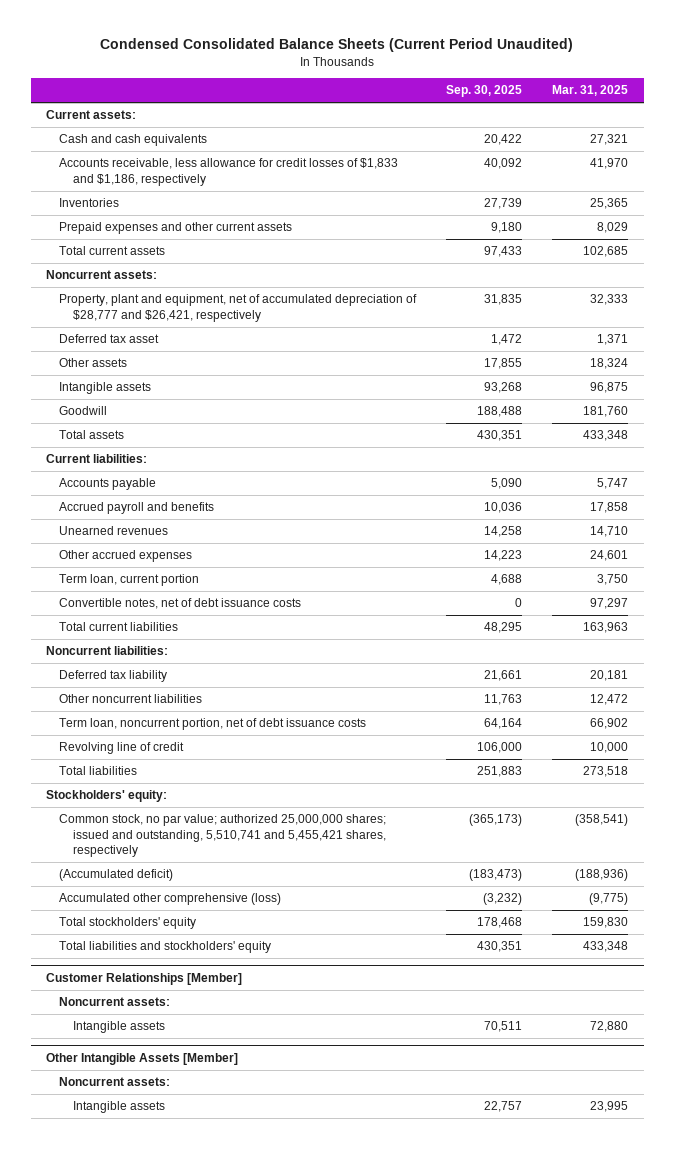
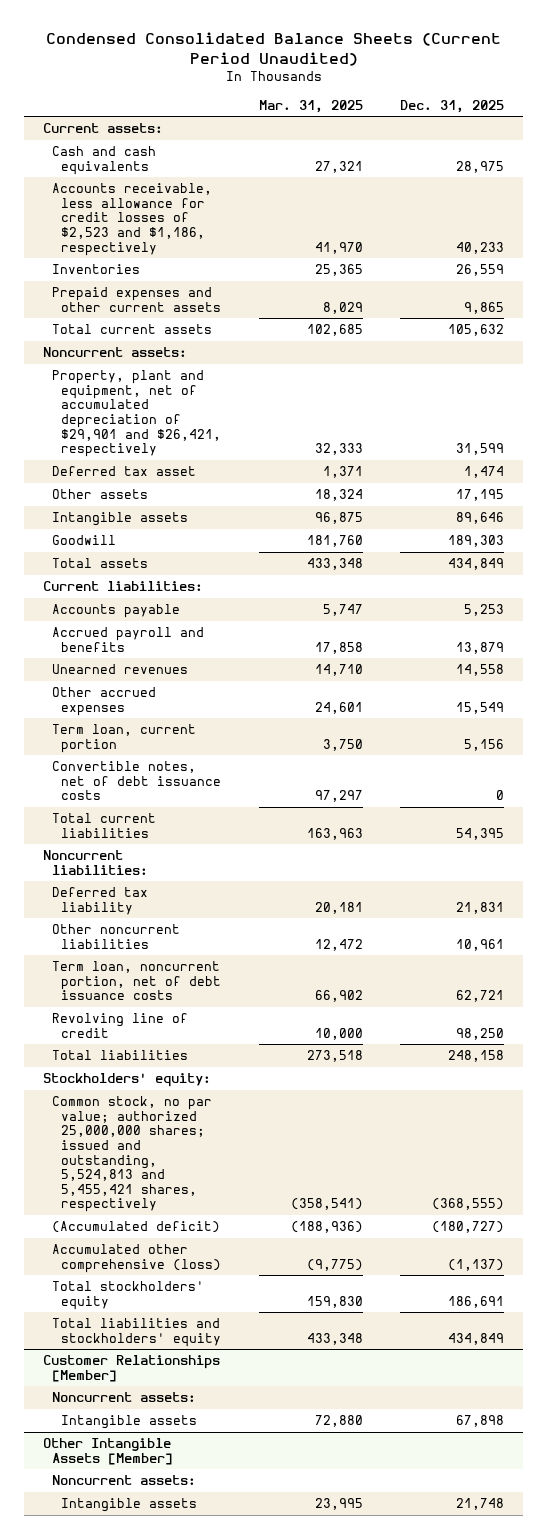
[446,85,523,98] Sep. 30, 2025 -> none
none -> [400,99,505,113] Dec. 31, 2025
[59,158,399,186] Accounts receivable, less allowance for credit losses of $1,833 and $1,186, respectively -> [52,183,213,256] Accounts receivable, less allowance for credit losses of $2,523 and $1,186, respectively
[59,294,418,322] Property, plant and equipment, net of accumulated depreciation of $28,777 and $26,421, respectively -> [52,370,222,458] Property, plant and equipment, net of accumulated depreciation of $29,901 and $26,421, respectively
[59,814,387,858] Common stock, no par value; authorized 25,000,000 shares; issued and outstanding, 5,510,741 and 5,455,421 shares, respectively -> [52,1096,213,1213] Common stock, no par value; authorized 25,000,000 shares; issued and outstanding, 5,524,813 and 5,455,421 shares, respectively

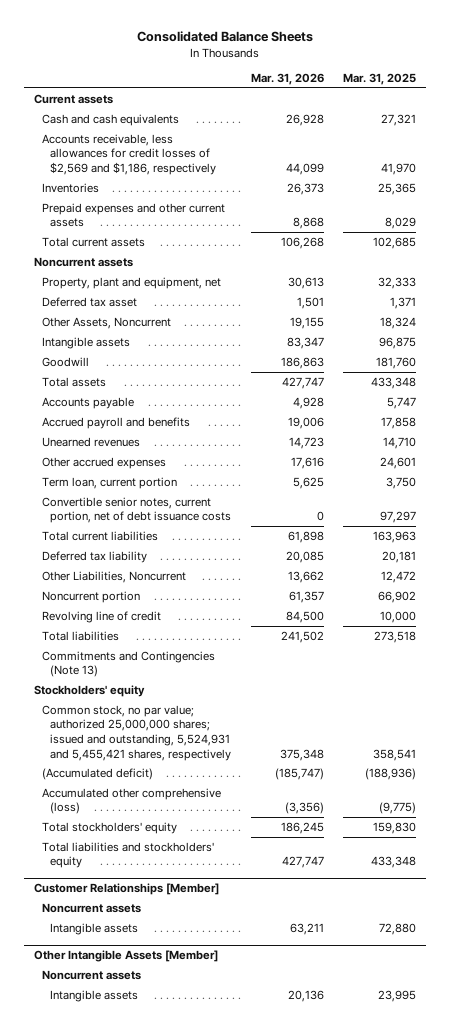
[45,31,501,66] Condensed Consolidated Balance Sheets (Current Period Unaudited) -> [136,31,313,43] Consolidated Balance Sheets
[400,99,505,113] Dec. 31, 2025 -> none
none -> [250,72,324,85] Mar. 31, 2026
[43,123,164,134] Current assets: -> [33,93,113,104] Current assets
[52,183,213,256] Accounts receivable, less allowance for credit losses of $2,523 and $1,186, respectively -> [41,133,216,175] Accounts receivable, less allowances for credit losses of $2,569 and $1,186, respectively
[43,347,188,358] Noncurrent assets: -> [33,256,133,267] Noncurrent assets
[52,370,222,458] Property, plant and equipment, net of accumulated depreciation of $29,901 and $26,421, respectively -> [41,276,221,289] Property, plant and equipment, net
[52,489,149,500] Other assets -> [41,316,171,329] Other Assets, Noncurrent
[43,581,204,592] Current liabilities: -> none
[52,761,222,801] Convertible notes, net of debt issuance costs -> [41,496,231,524] Convertible senior notes, current portion, net of debt issuance costs
[43,850,149,875] Noncurrent liabilities: -> none
[52,924,181,949] Other noncurrent liabilities -> [41,570,186,583] Other Liabilities, Noncurrent
[52,961,222,1001] Term loan, noncurrent portion, net of debt issuance costs -> [41,590,140,603] Noncurrent portion
none -> [41,650,215,678] Commitments and Contingencies (Note 13)
[43,1073,212,1088] Stockholders' equity: -> [33,684,145,697] Stockholders' equity
[52,1096,213,1213] Common stock, no par value; authorized 25,000,000 shares; issued and outstanding, 5,524,813 and 5,455,421 shares, respectively -> [41,704,231,761] Common stock, no par value; authorized 25,000,000 shares; issued and outstanding, 5,524,931 and 5,455,421 shares, respectively
[290,1198,363,1211] (358,541) -> [373,748,417,761] 358,541
[52,1392,197,1403] Noncurrent assets: -> [41,902,141,913] Noncurrent assets
[52,1475,197,1486] Noncurrent assets: -> [41,969,141,980] Noncurrent assets

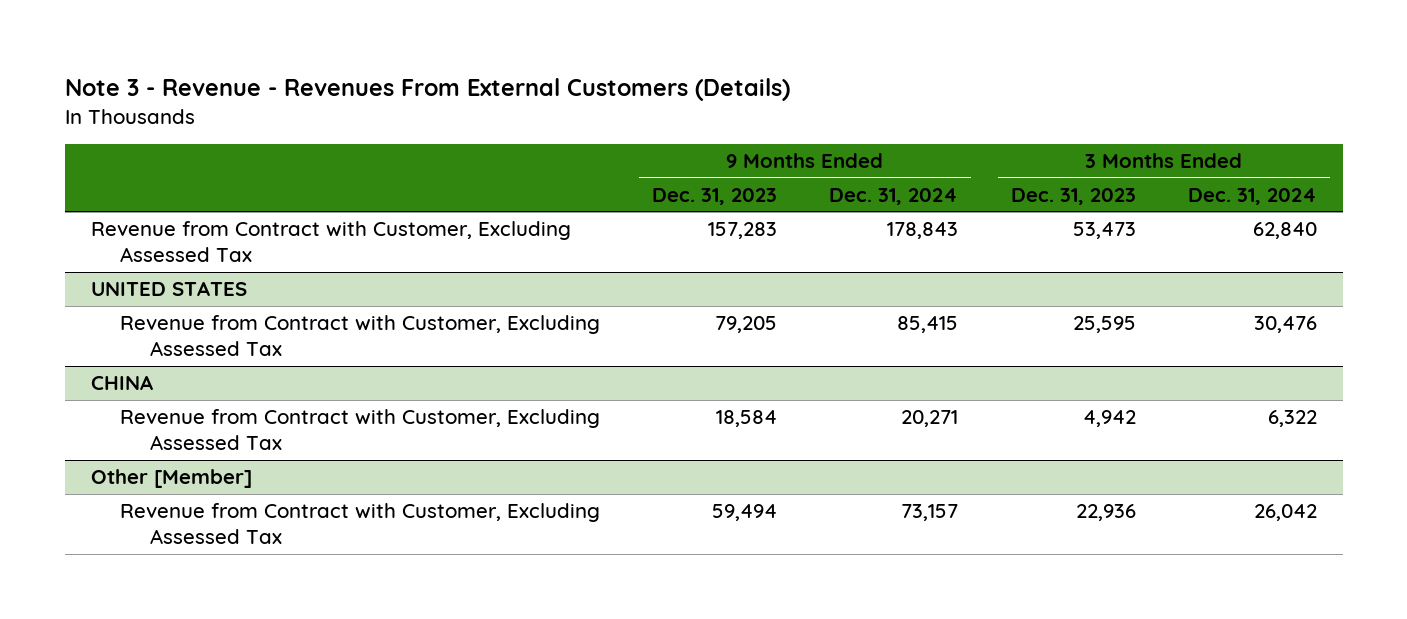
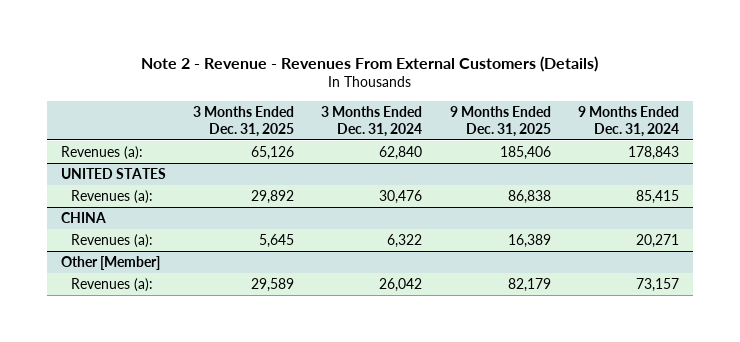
[64,78,790,102] Note 3 - Revenue - Revenues From External Customers (Details) -> [140,55,598,72] Note 2 - Revenue - Revenues From External Customers (Details)
[652,187,778,205] Dec. 31, 2023 -> none
[1010,187,1136,205] Dec. 31, 2023 -> none
none -> [193,105,295,137] 3 Months Ended Dec. 31, 2025
none -> [449,105,551,137] 9 Months Ended Dec. 31, 2025
[90,221,571,263] Revenue from Contract with Customer, Excluding Assessed Tax -> [60,145,143,160] Revenues (a):
[120,315,601,357] Revenue from Contract with Customer, Excluding Assessed Tax -> [70,189,153,204] Revenues (a):
[120,409,601,451] Revenue from Contract with Customer, Excluding Assessed Tax -> [70,233,153,248] Revenues (a):
[120,503,601,545] Revenue from Contract with Customer, Excluding Assessed Tax -> [70,277,153,292] Revenues (a):

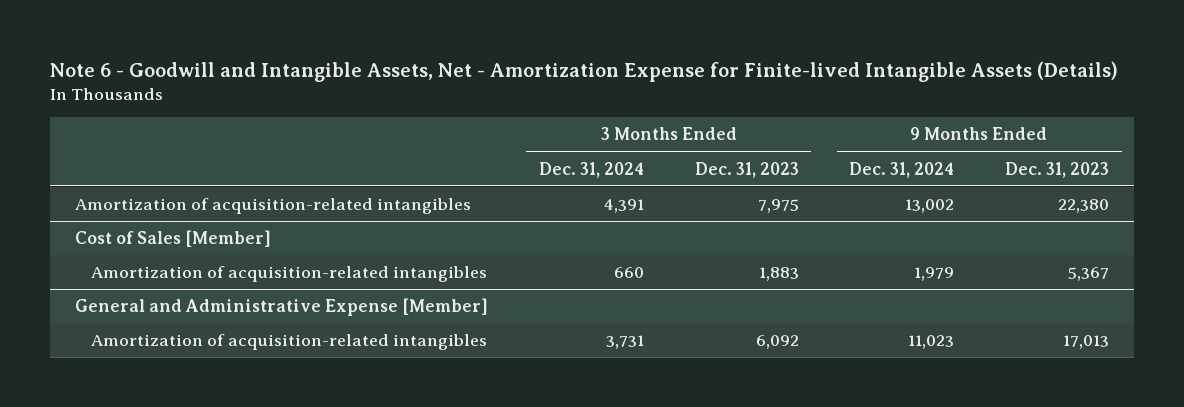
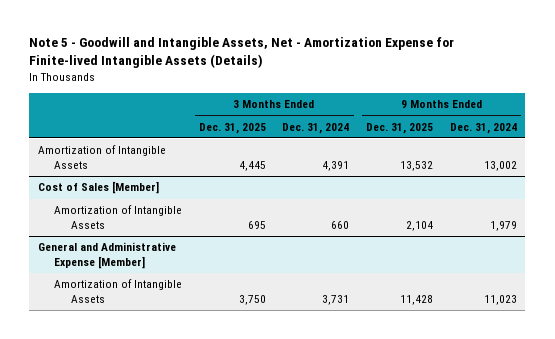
[49,60,1118,82] Note 6 - Goodwill and Intangible Assets, Net - Amortization Expense for Finite-lived Intangible Assets (Details) -> [29,37,455,69] Note 5 - Goodwill and Intangible Assets, Net - Amortization Expense for Finite-lived Intangible Assets (Details)
[694,161,799,178] Dec. 31, 2023 -> none
[1004,161,1109,178] Dec. 31, 2023 -> none
none -> [198,122,266,134] Dec. 31, 2025
none -> [366,122,434,134] Dec. 31, 2025
[75,198,472,215] Amortization of acquisition-related intangibles -> [37,145,166,170] Amortization of Intangible Assets
[91,266,488,283] Amortization of acquisition-related intangibles -> [54,205,183,230] Amortization of Intangible Assets
[91,334,488,351] Amortization of acquisition-related intangibles -> [54,279,183,304] Amortization of Intangible Assets

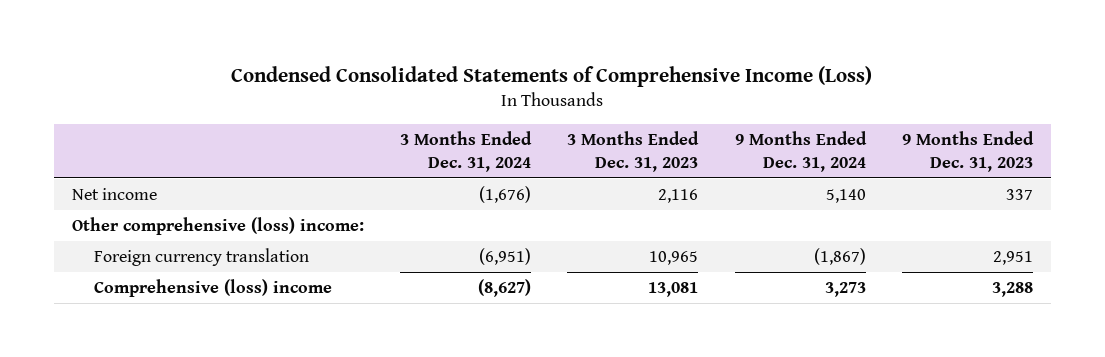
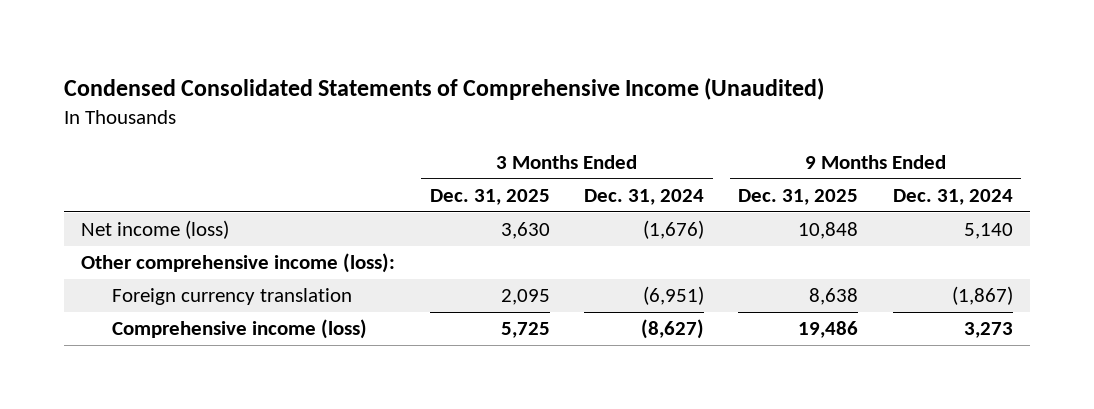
[231,65,873,87] Condensed Consolidated Statements of Comprehensive Income (Loss) -> [63,78,824,101] Condensed Consolidated Statements of Comprehensive Income (Unaudited)
[567,131,700,172] 3 Months Ended Dec. 31, 2023 -> none
[901,131,1034,172] 9 Months Ended Dec. 31, 2023 -> none
none -> [429,188,550,205] Dec. 31, 2025
none -> [738,188,859,205] Dec. 31, 2025
[71,188,157,201] Net income -> [81,220,230,240] Net income (loss)
[71,217,364,236] Other comprehensive (loss) income: -> [81,253,396,274] Other comprehensive income (loss):
[93,279,332,298] Comprehensive (loss) income -> [111,319,367,340] Comprehensive income (loss)

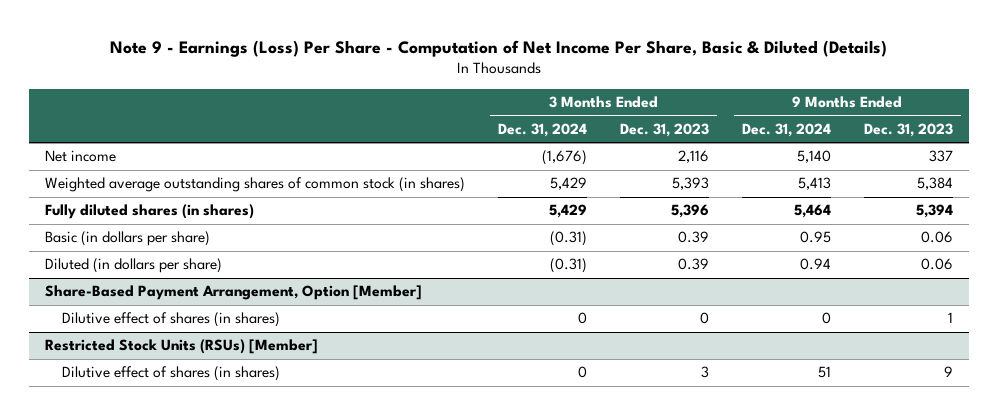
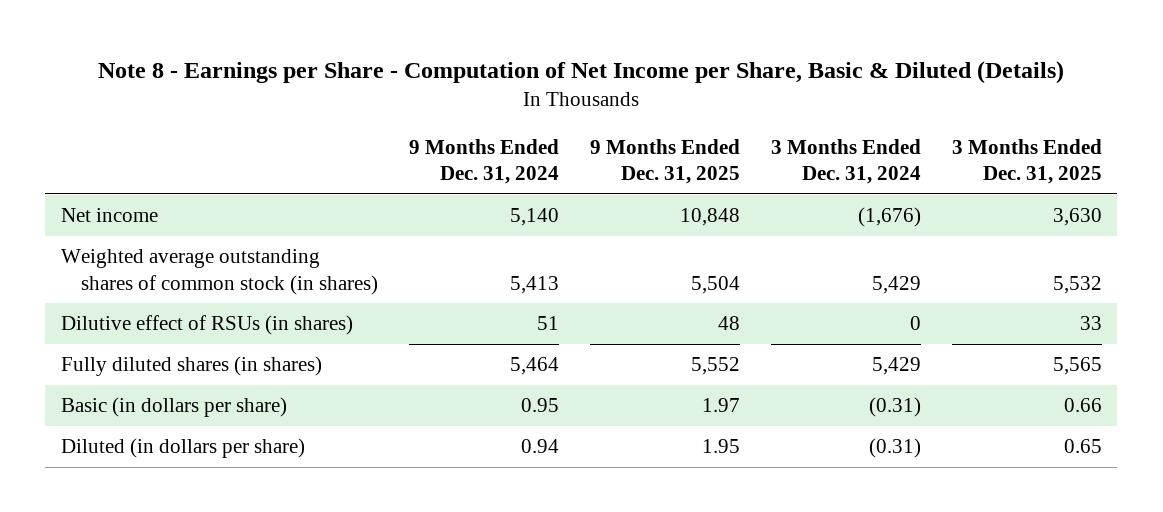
[109,39,887,57] Note 9 - Earnings (Loss) Per Share - Computation of Net Income Per Share, Basic & Diluted (Details) -> [98,60,1065,84] Note 8 - Earnings per Share - Computation of Net Income per Share, Basic & Diluted (Details)
[619,123,709,138] Dec. 31, 2023 -> none
[863,123,953,138] Dec. 31, 2023 -> none
none -> [590,138,741,184] 9 Months Ended Dec. 31, 2025
none -> [951,138,1102,184] 3 Months Ended Dec. 31, 2025
none -> [60,315,353,336] Dilutive effect of RSUs (in shares)
[45,285,423,301] Share-Based Payment Arrangement, Option [Member] -> none
[61,312,280,328] Dilutive effect of shares (in shares) -> none
[45,339,319,355] Restricted Stock Units (RSUs) [Member] -> none
[61,366,280,382] Dilutive effect of shares (in shares) -> none

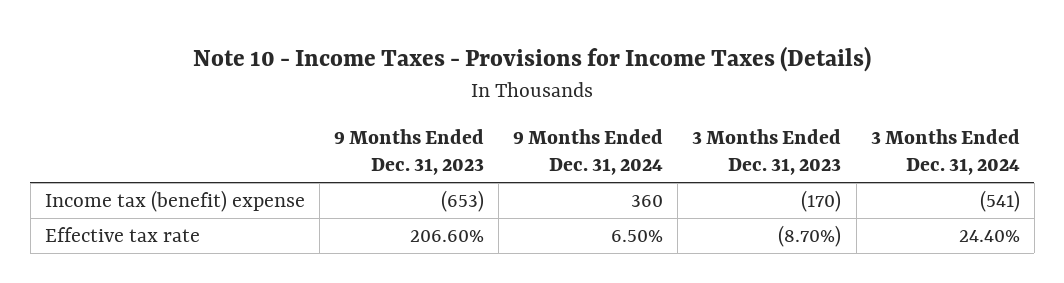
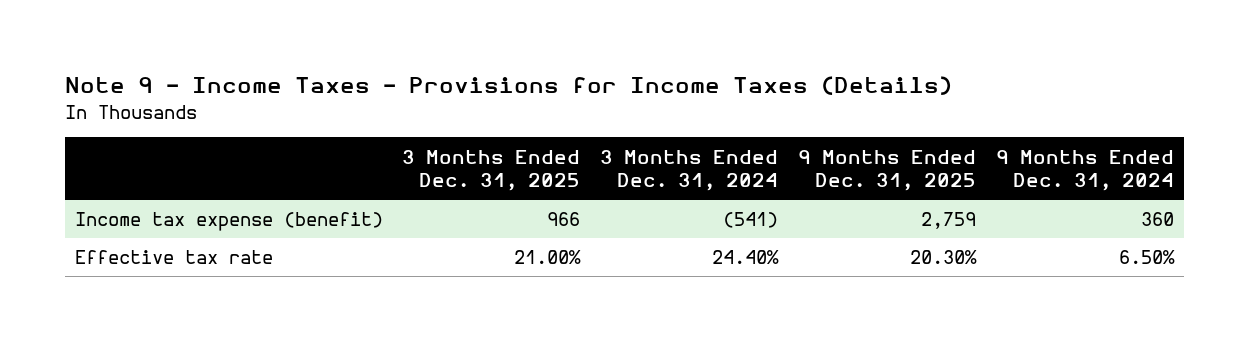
[193,46,872,73] Note 10 - Income Taxes - Provisions for Income Taxes (Details) -> [64,76,952,96] Note 9 - Income Taxes - Provisions for Income Taxes (Details)
[333,129,484,176] 9 Months Ended Dec. 31, 2023 -> none
[692,129,842,176] 3 Months Ended Dec. 31, 2023 -> none
none -> [402,149,581,192] 3 Months Ended Dec. 31, 2025
none -> [798,149,977,192] 9 Months Ended Dec. 31, 2025
[44,190,305,213] Income tax (benefit) expense -> [74,212,383,232] Income tax expense (benefit)

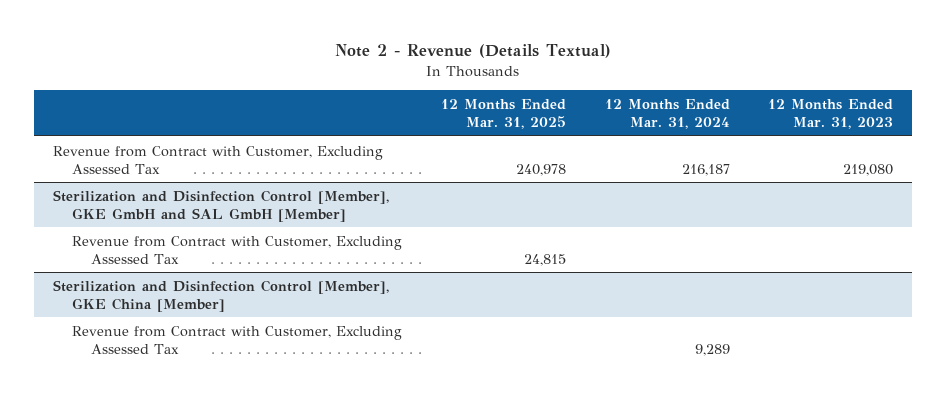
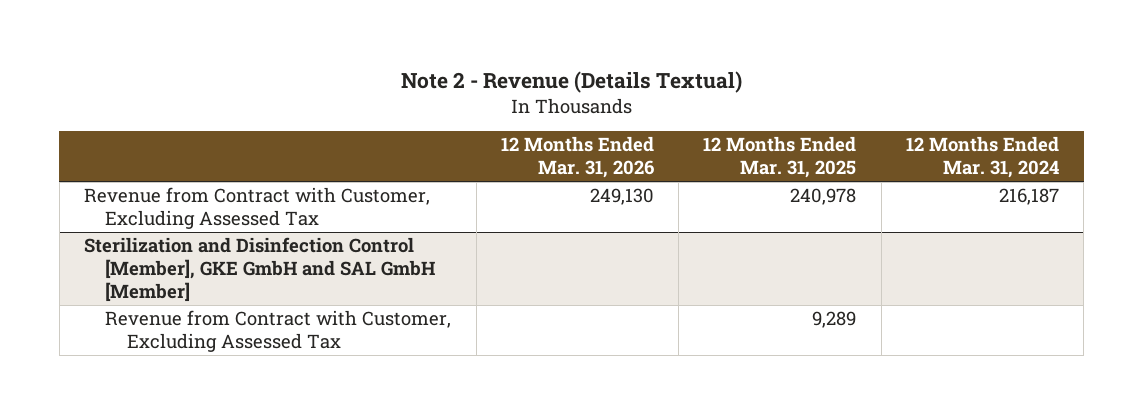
[768,99,894,130] 12 Months Ended Mar. 31, 2023 -> none
none -> [500,136,654,179] 12 Months Ended Mar. 31, 2026
[53,279,390,312] Sterilization and Disinfection Control [Member], GKE China [Member] -> none
[72,325,403,354] Revenue from Contract with Customer, Excluding Assessed Tax -> none
[523,253,566,266] 24,815 -> [812,311,857,329] 9,289

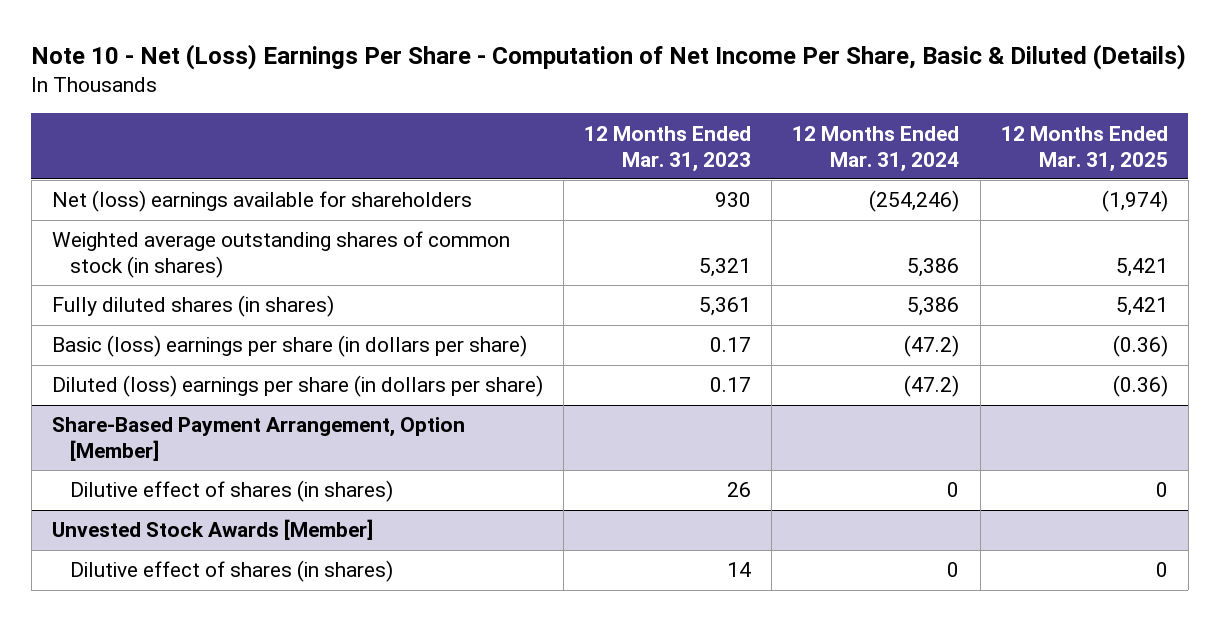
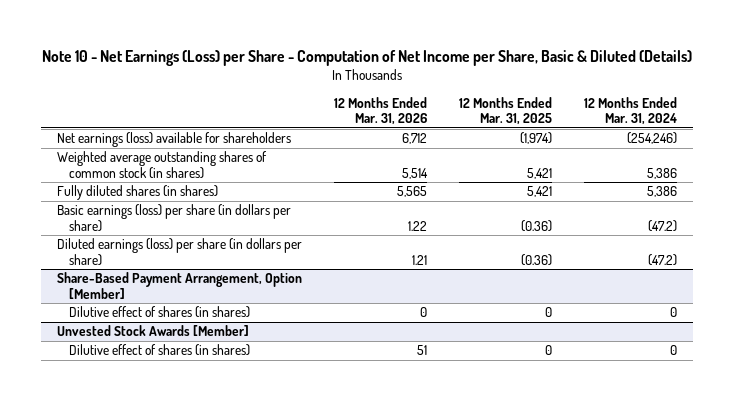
[31,43,1187,70] Note 10 - Net (Loss) Earnings Per Share - Computation of Net Income Per Share, Basic & Diluted (Details) -> [42,50,693,67] Note 10 - Net Earnings (Loss) per Share - Computation of Net Income per Share, Basic & Diluted (Details)
[584,125,752,172] 12 Months Ended Mar. 31, 2023 -> none
none -> [334,96,428,126] 12 Months Ended Mar. 31, 2026
[51,190,472,213] Net (loss) earnings available for shareholders -> [57,132,292,148] Net earnings (loss) available for shareholders
[51,335,527,358] Basic (loss) earnings per share (in dollars per share) -> [57,204,292,232] Basic earnings (loss) per share (in dollars per share)
[51,375,543,398] Diluted (loss) earnings per share (in dollars per share) -> [57,238,303,266] Diluted earnings (loss) per share (in dollars per share)

